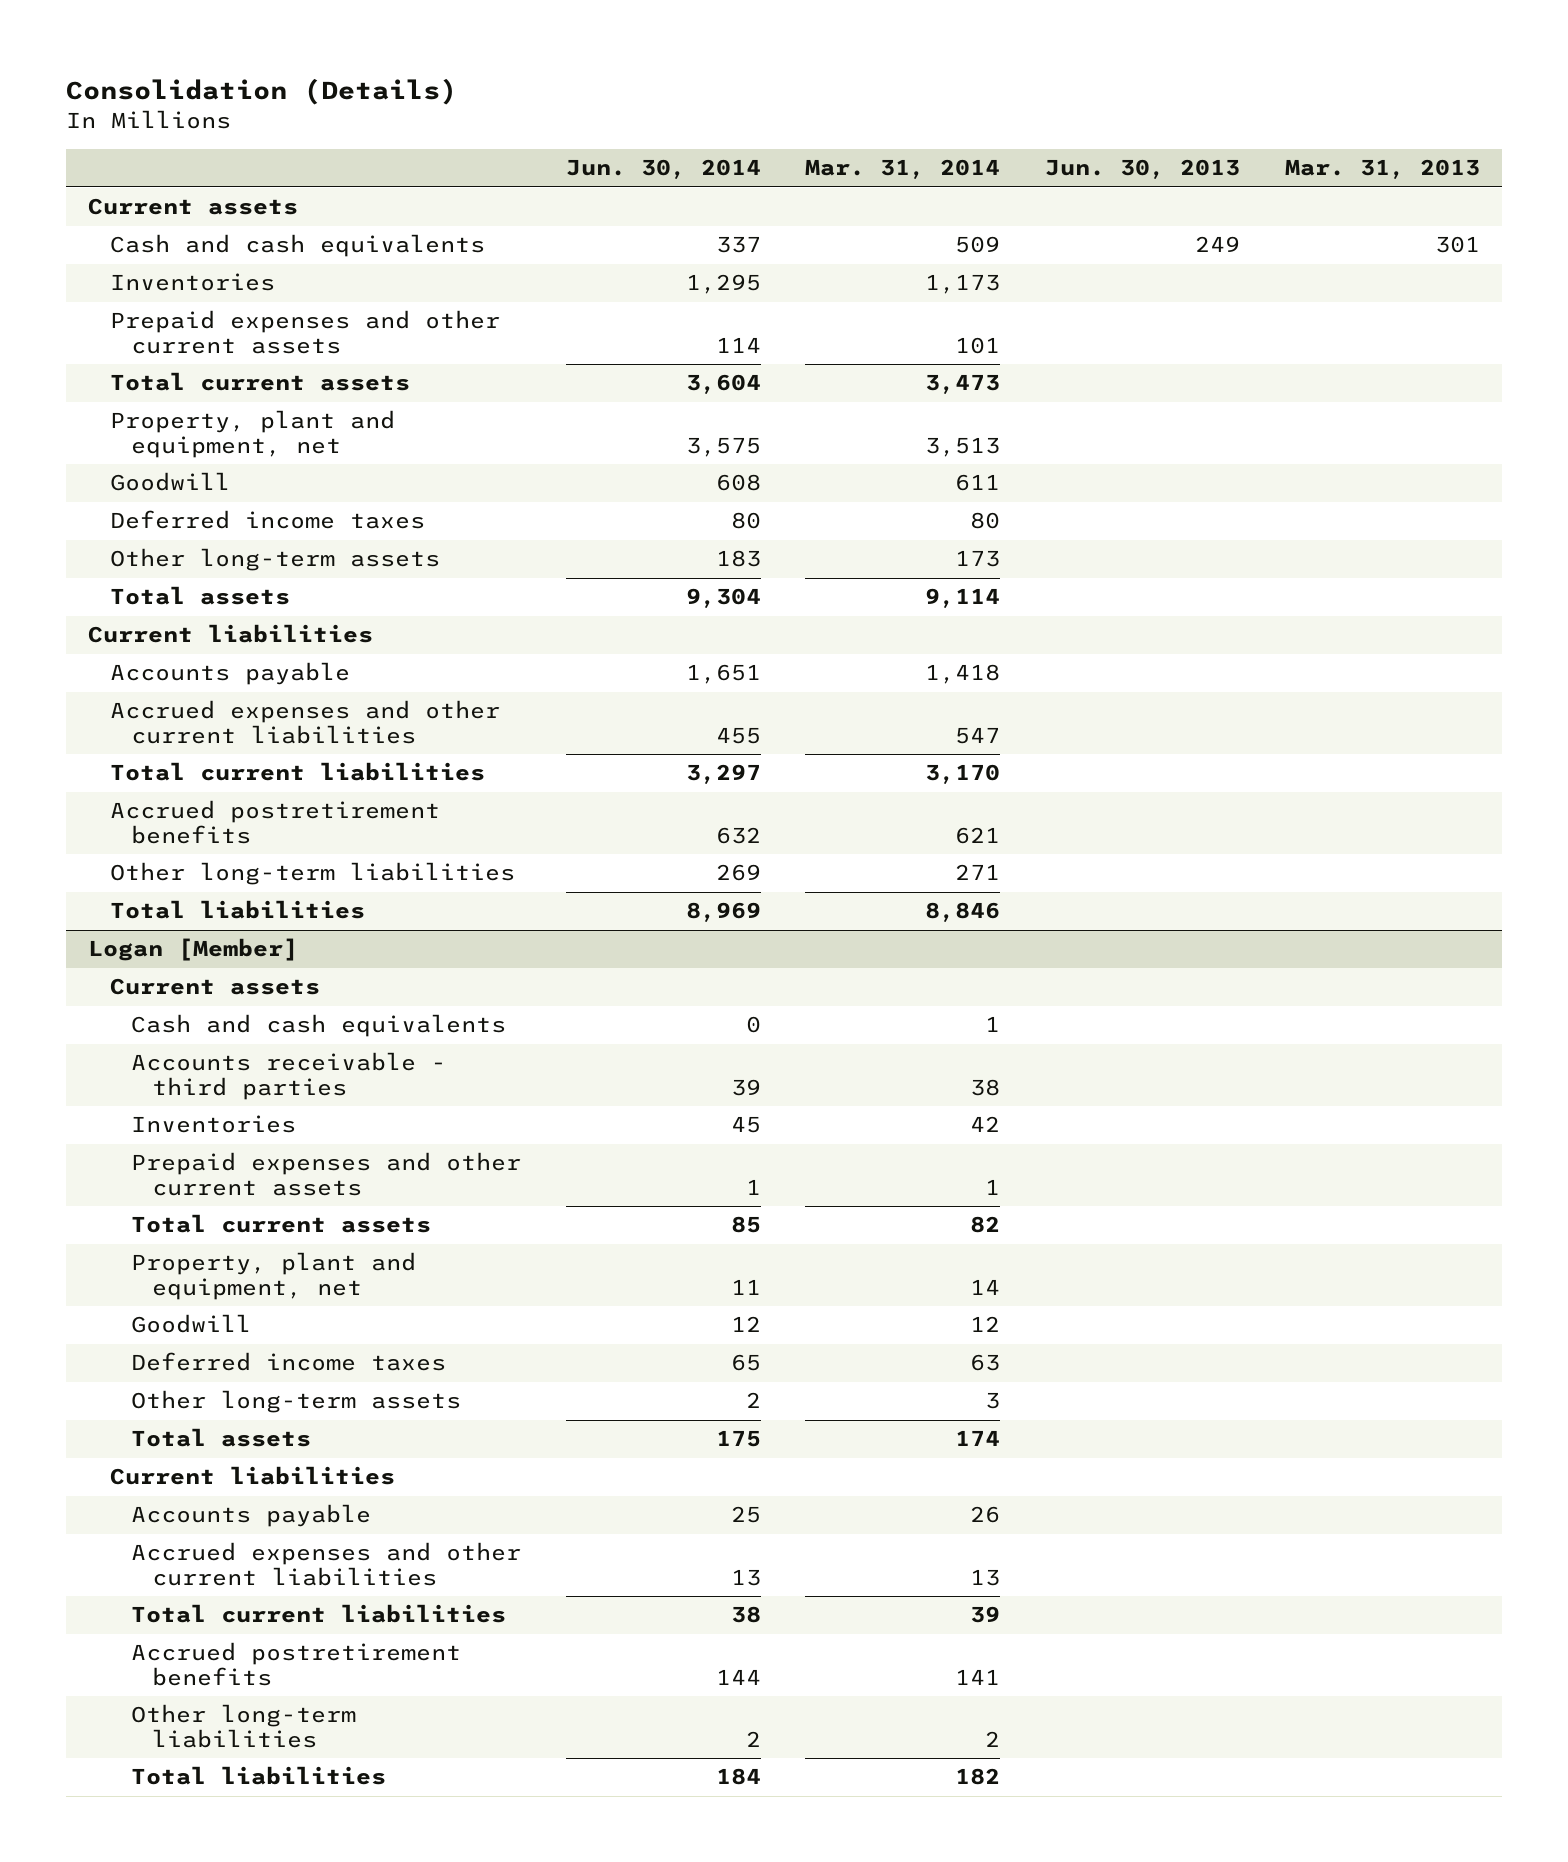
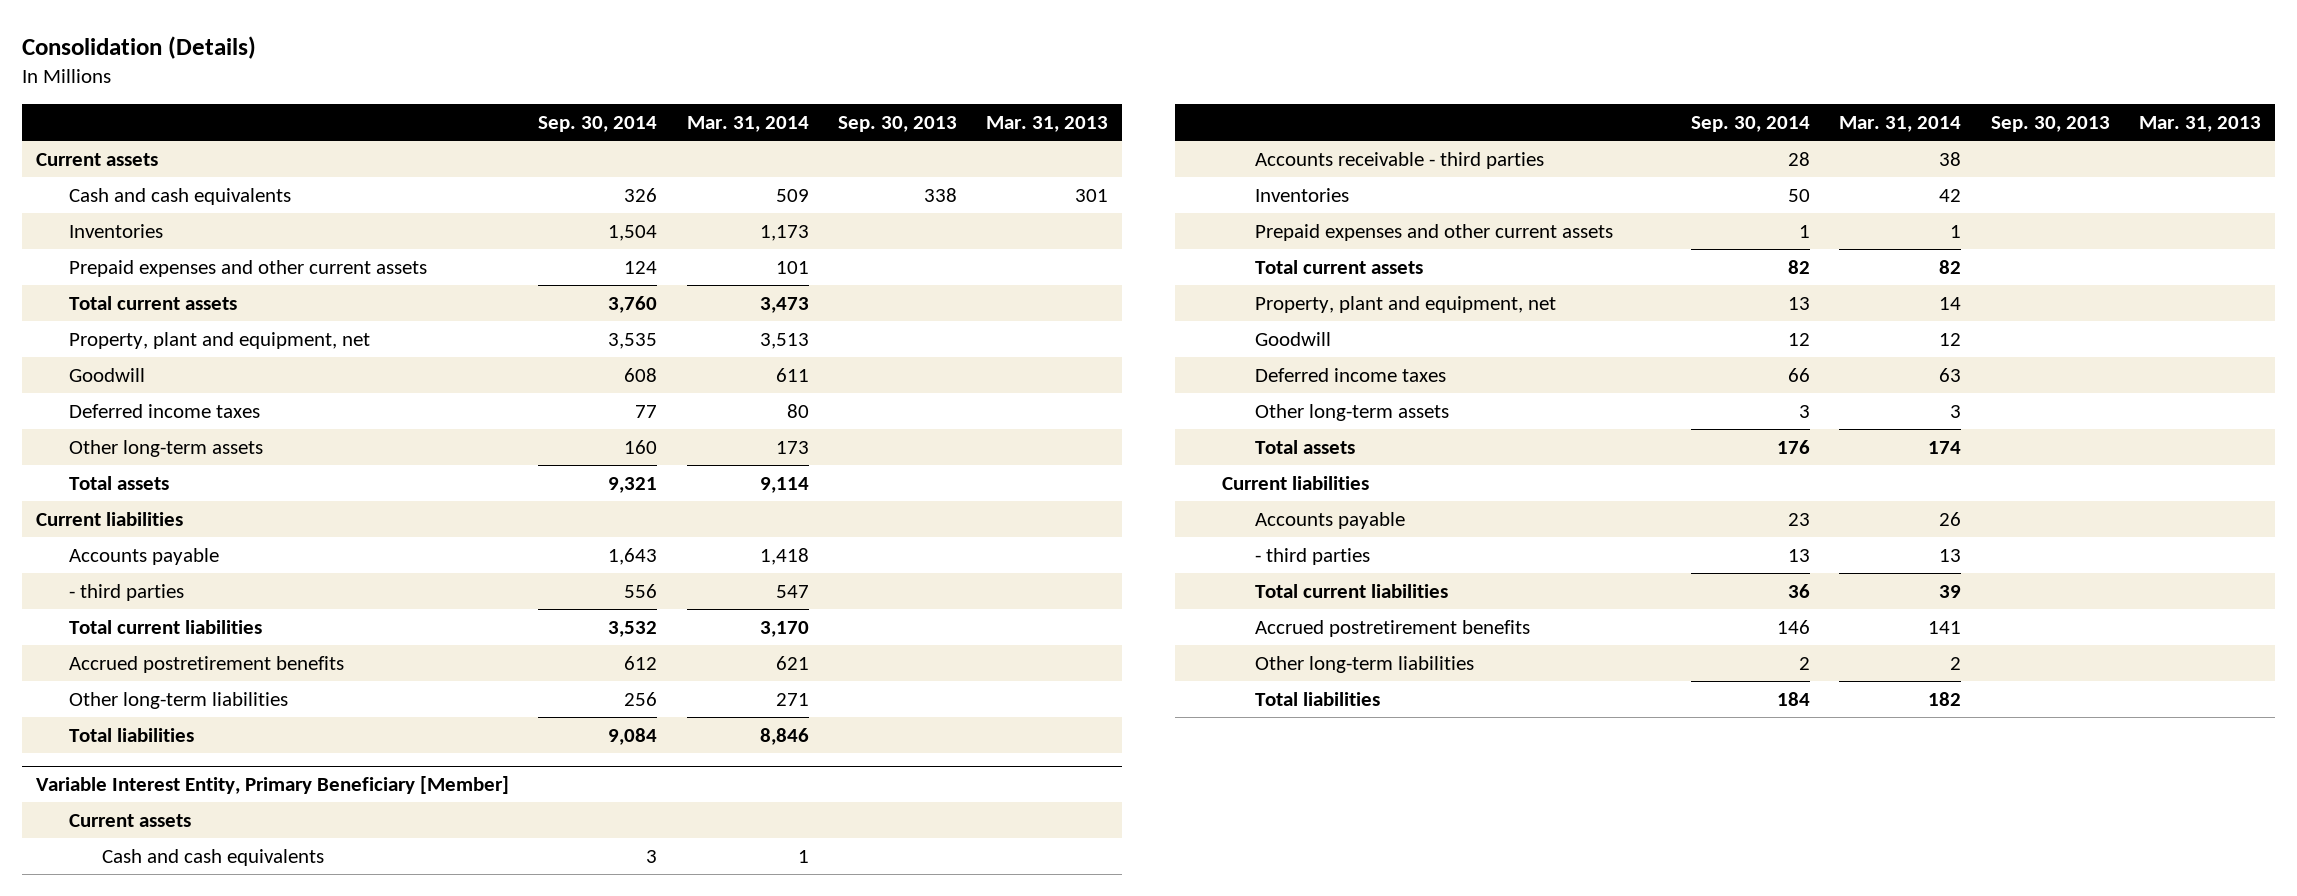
[565,159,761,180] Jun. 30, 2014 -> none
[1045,159,1241,180] Jun. 30, 2013 -> none
none -> [538,116,658,133] Sep. 30, 2014
none -> [837,116,957,133] Sep. 30, 2013
[109,700,500,744] Accrued expenses and other current liabilities -> [69,583,185,601] - third parties
[88,938,299,962] Logan [Member] -> none
none -> [36,775,510,794] Variable Interest Entity, Primary Beneficiary [Member]
[131,1542,522,1586] Accrued expenses and other current liabilities -> [1255,547,1371,565] - third parties

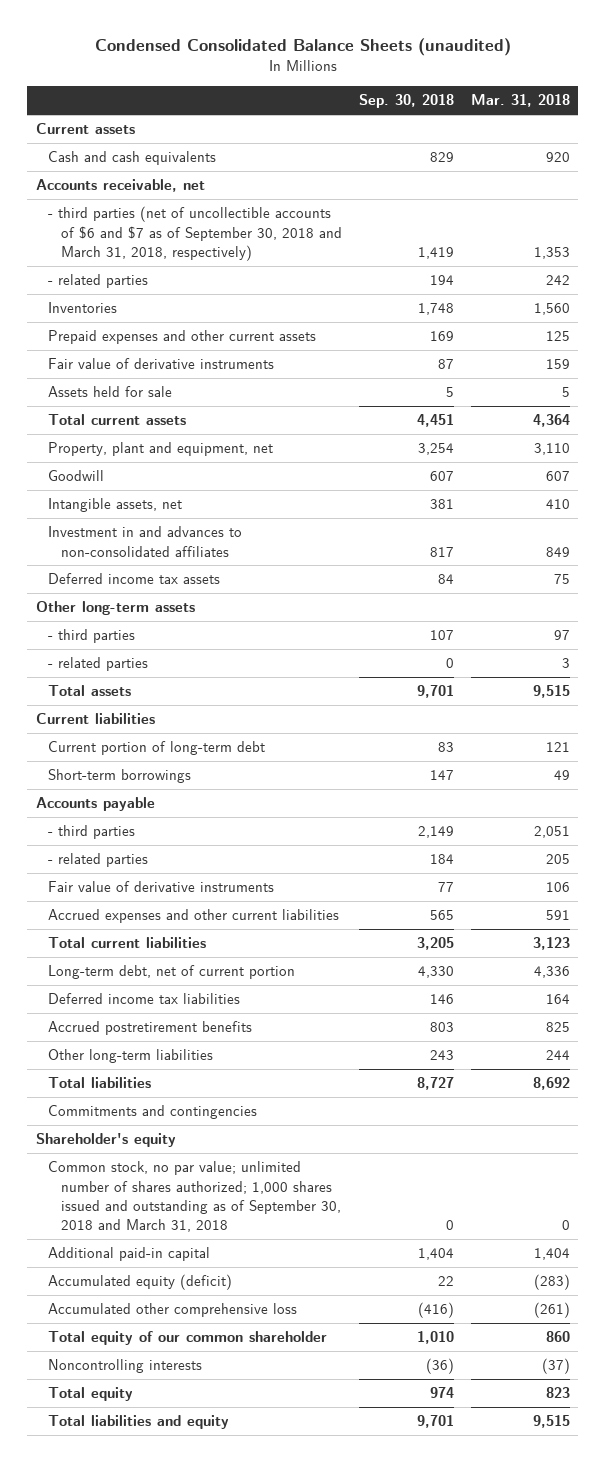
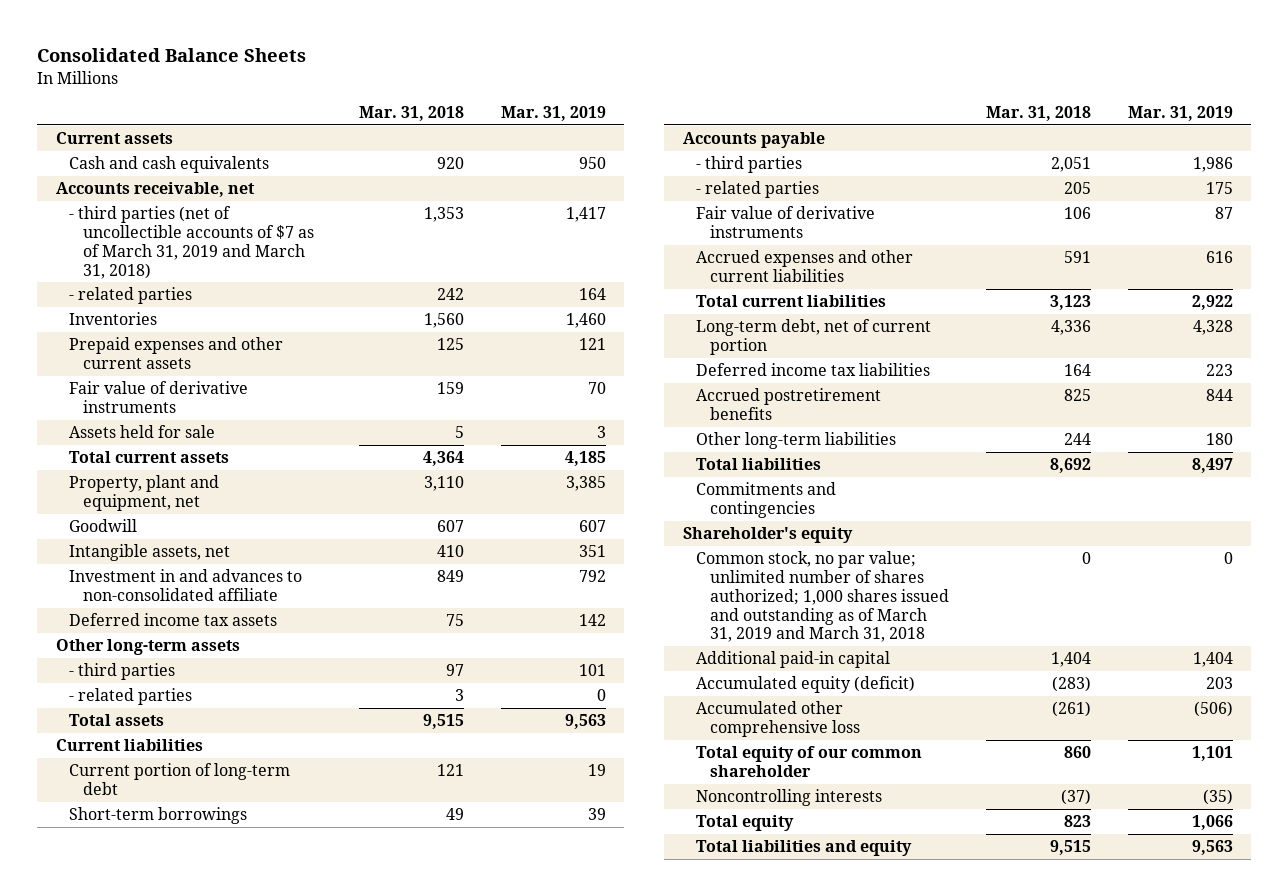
[94,37,511,56] Condensed Consolidated Balance Sheets (unaudited) -> [37,48,307,63] Consolidated Balance Sheets
[358,94,454,109] Sep. 30, 2018 -> none
none -> [500,105,606,121] Mar. 31, 2019
[48,206,342,261] - third parties (net of uncollectible accounts of $6 and $7 as of September 30, 2018 and March 31, 2018, respectively) -> [69,206,314,279] - third parties (net of uncollectible accounts of $7 as of March 31, 2019 and March 31, 2018)
[48,526,243,557] Investment in and advances to non-consolidated affiliates -> [69,569,303,602] Investment in and advances to non-consolidated affiliate
[48,1161,341,1232] Common stock, no par value; unlimited number of shares authorized; 1,000 shares issued and outstanding as of September 30, 2018 and March 31, 2018 -> [696,551,949,643] Common stock, no par value; unlimited number of shares authorized; 1,000 shares issued and outstanding as of March 31, 2019 and March 31, 2018

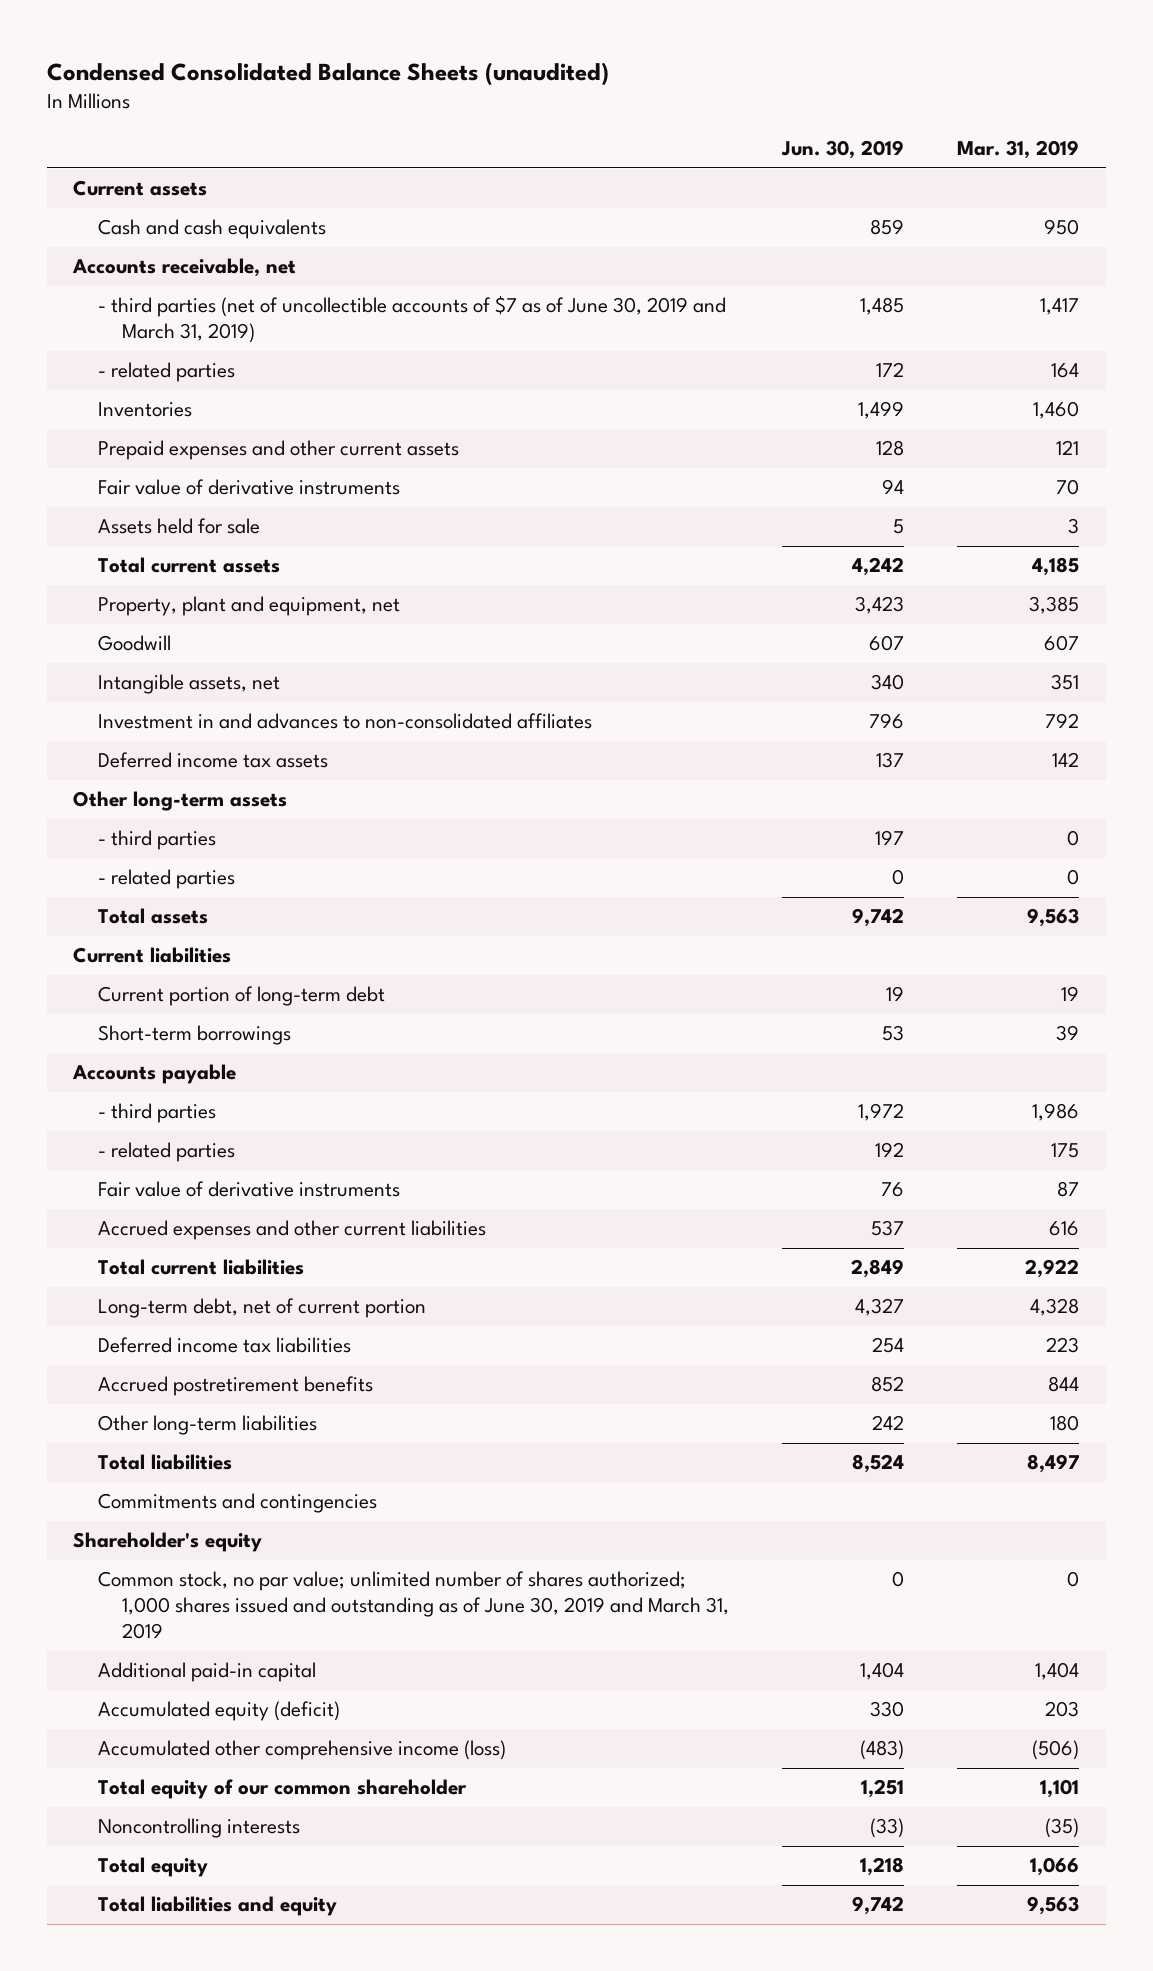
[37,48,307,63] Consolidated Balance Sheets -> [46,61,609,86] Condensed Consolidated Balance Sheets (unaudited)
[358,105,464,121] Mar. 31, 2018 -> none
none -> [781,140,905,160] Jun. 30, 2019
[69,206,314,279] - third parties (net of uncollectible accounts of $7 as of March 31, 2019 and March 31, 2018) -> [97,295,726,344] - third parties (net of uncollectible accounts of $7 as of June 30, 2019 and March 31, 2019)
[69,569,303,602] Investment in and advances to non-consolidated affiliate -> [97,713,592,730] Investment in and advances to non-consolidated affiliates
[578,664,606,677] 101 -> [1067,830,1080,847] 0
[696,551,949,643] Common stock, no par value; unlimited number of shares authorized; 1,000 shares issued and outstanding as of March 31, 2019 and March 31, 2018 -> [97,1571,729,1640] Common stock, no par value; unlimited number of shares authorized; 1,000 shares issued and outstanding as of June 30, 2019 and March 31, 2019
[696,701,860,738] Accumulated other comprehensive loss -> [97,1740,506,1761] Accumulated other comprehensive income (loss)

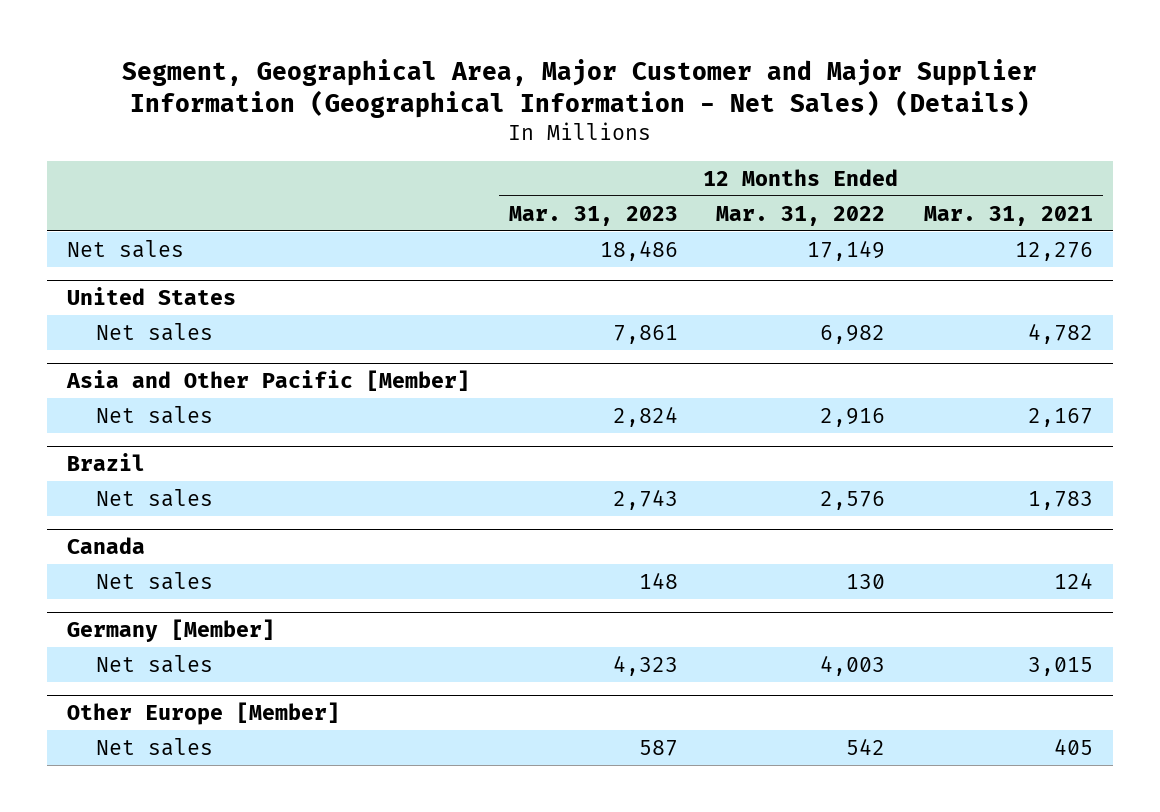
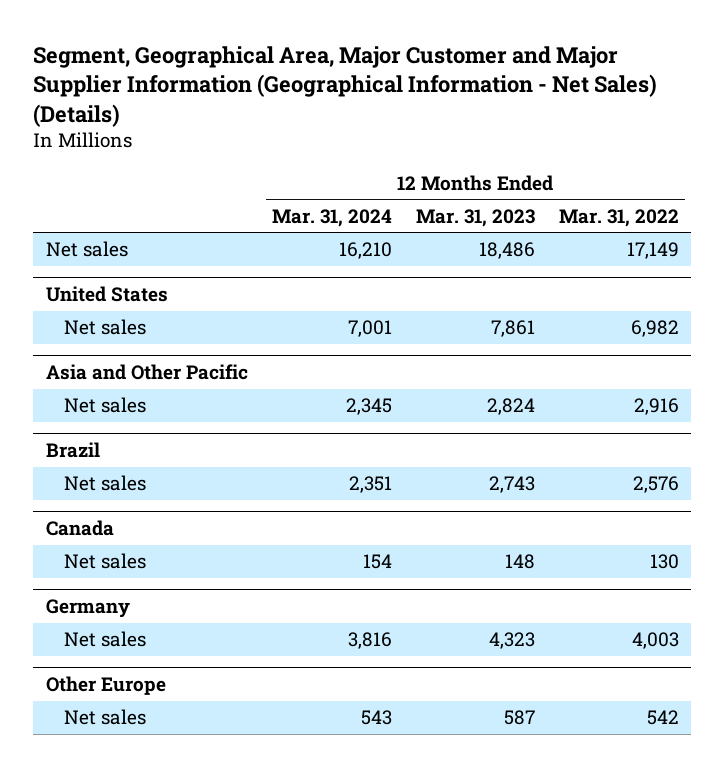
[924,205,1094,226] Mar. 31, 2021 -> none
none -> [271,208,392,227] Mar. 31, 2024
[65,370,470,392] Asia and Other Pacific [Member] -> [45,363,248,380] Asia and Other Pacific
[66,619,275,643] Germany [Member] -> [45,598,130,618] Germany
[66,702,340,726] Other Europe [Member] -> [45,675,166,695] Other Europe

